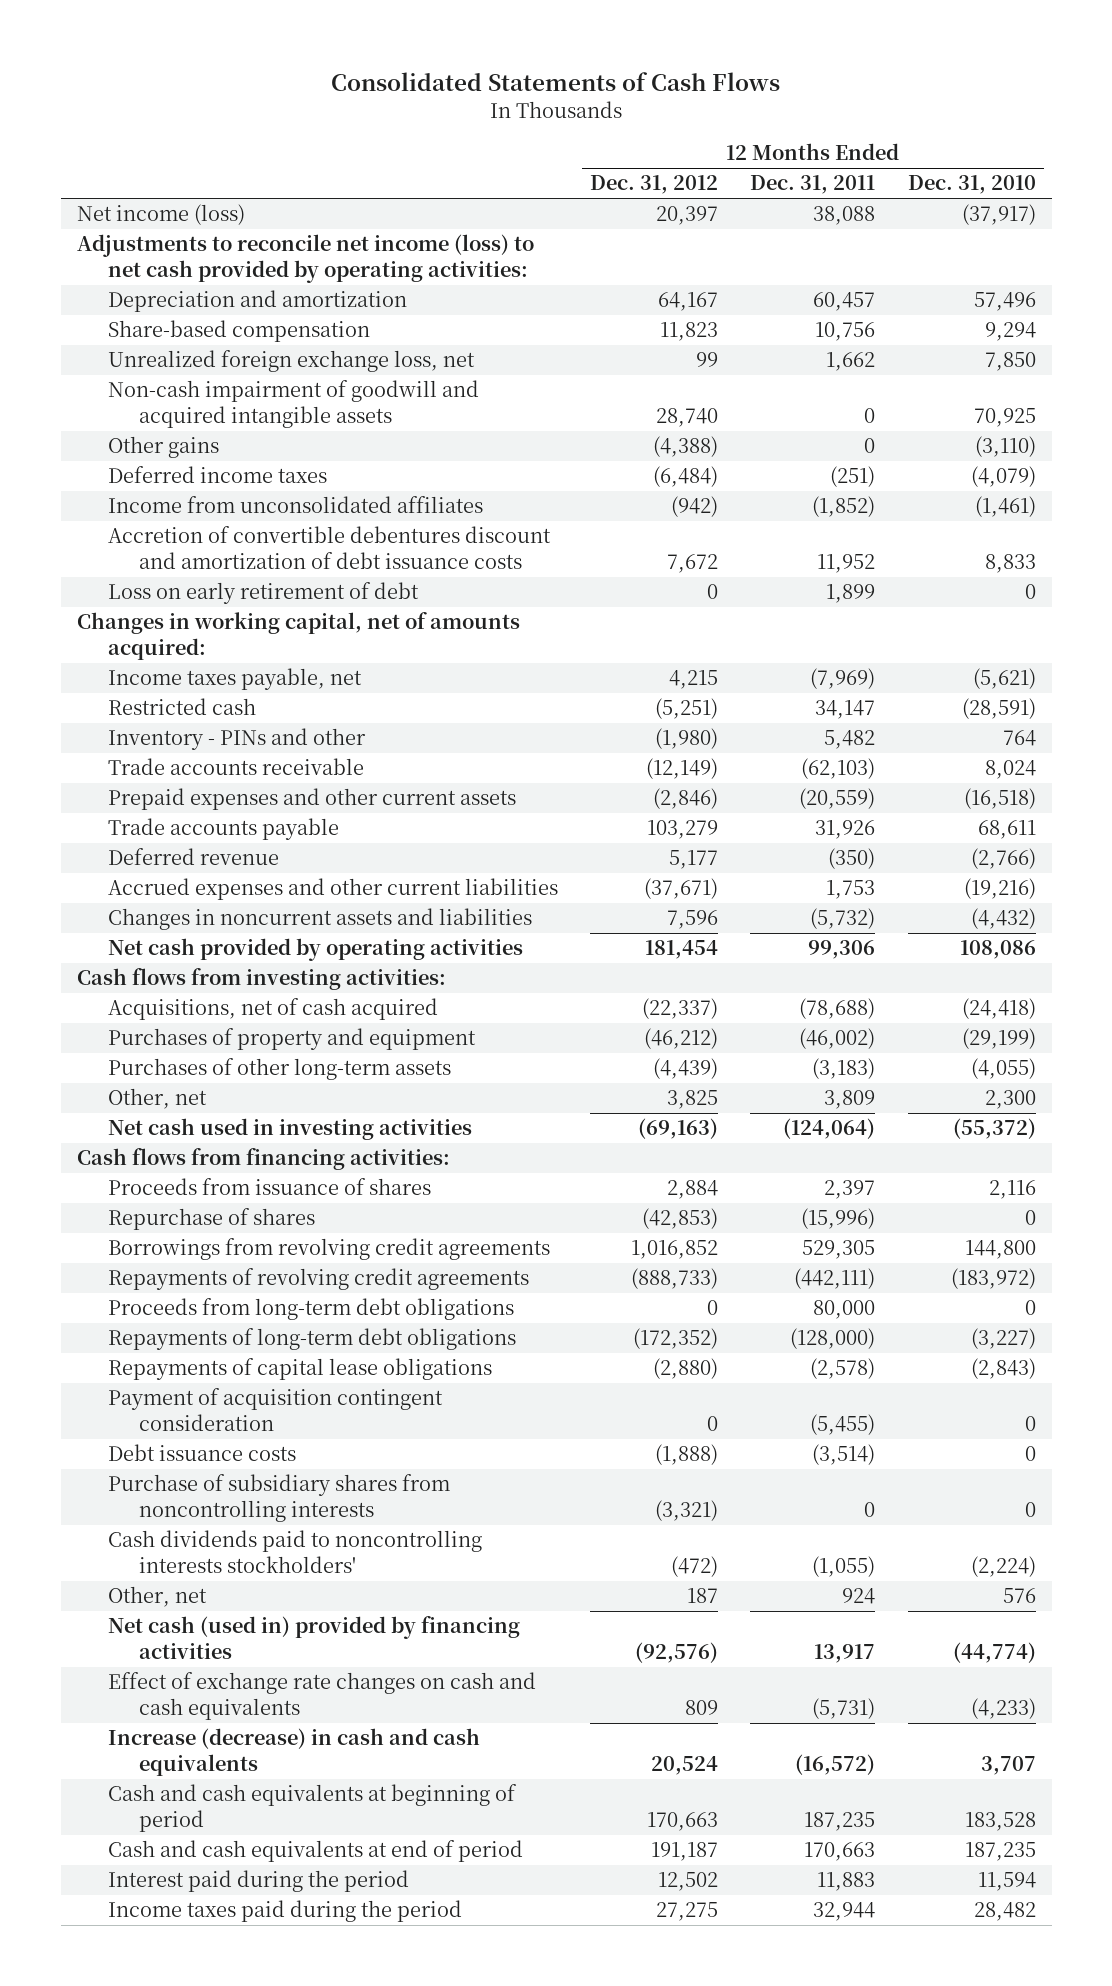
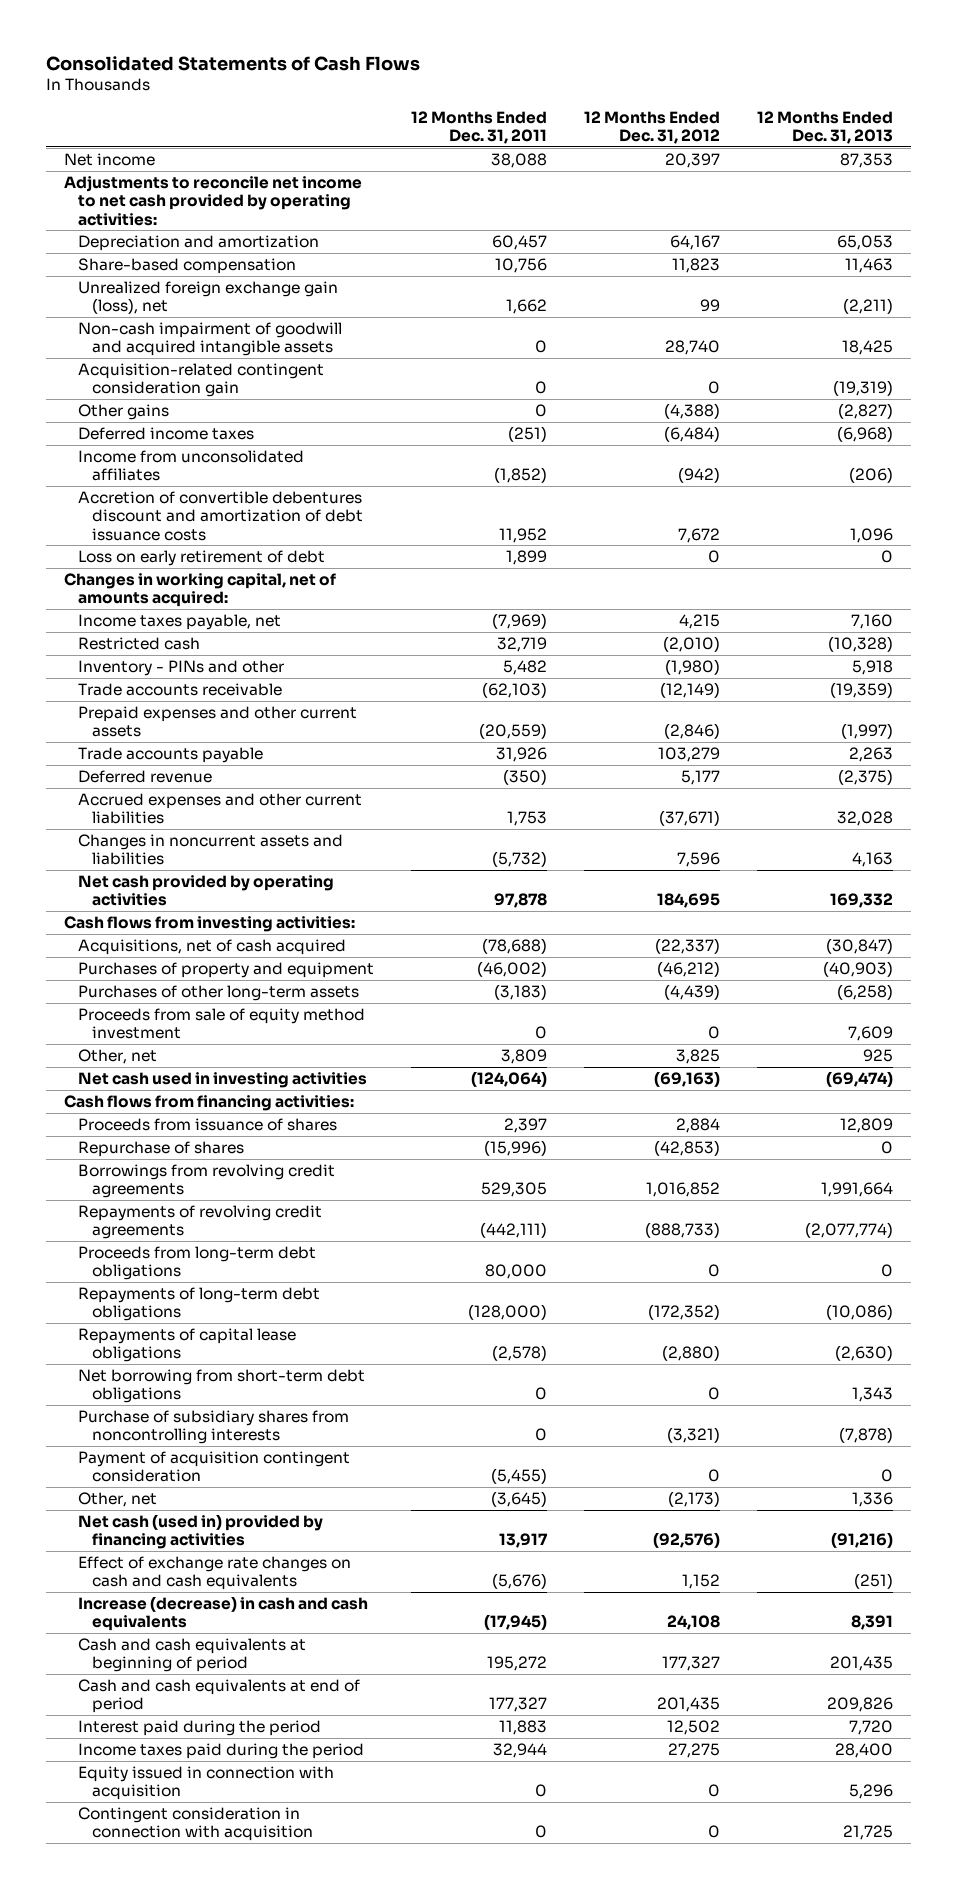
[907,175,1036,195] Dec. 31, 2010 -> none
none -> [756,110,893,145] 12 Months Ended Dec. 31, 2013
[76,204,245,226] Net income (loss) -> [63,152,155,166] Net income
[76,234,534,283] Adjustments to reconcile net income (loss) to net cash provided by operating activities: -> [63,175,362,226] Adjustments to reconcile net income to net cash provided by operating activities:
[107,350,475,373] Unrealized foreign exchange loss, net -> [77,280,338,315] Unrealized foreign exchange gain (loss), net
none -> [77,362,324,398] Acquisition-related contingent consideration gain
[654,698,718,720] (5,251) -> [662,635,720,652] (2,010)
[815,700,876,720] 34,147 -> [496,636,547,652] 32,719
[644,940,718,960] 181,454 -> [656,893,720,909] 184,695
[808,940,876,960] 99,306 -> [493,893,547,909] 97,878
none -> [77,1007,365,1040] Proceeds from sale of equity method investment
[107,1444,296,1462] Debt issuance costs -> none
none -> [77,1368,365,1404] Net borrowing from short-term debt obligations
[107,1530,482,1573] Cash dividends paid to noncontrolling interests stockholders' -> none
[107,1388,443,1431] Payment of acquisition contingent consideration -> [77,1450,350,1483] Payment of acquisition contingent consideration
[686,1588,718,1604] 187 -> [667,1490,720,1507] (2,173)
[842,1588,876,1605] 924 -> [490,1490,547,1507] (3,645)
[684,1699,718,1715] 809 -> [681,1574,720,1590] 1,152
[812,1697,876,1719] (5,731) -> [491,1573,547,1590] (5,676)
[650,1755,718,1775] 20,524 -> [666,1615,720,1631] 24,108
[795,1753,876,1775] (16,572) -> [483,1614,547,1631] (17,945)
[646,1811,718,1831] 170,663 -> [661,1656,720,1672] 177,327
[804,1811,876,1831] 187,235 -> [486,1656,547,1672] 195,272
[650,1842,718,1862] 191,187 -> [656,1697,720,1713] 201,435
[804,1842,876,1862] 170,663 -> [488,1697,547,1713] 177,327
none -> [77,1765,334,1801] Equity issued in connection with acquisition
none -> [77,1806,313,1842] Contingent consideration in connection with acquisition

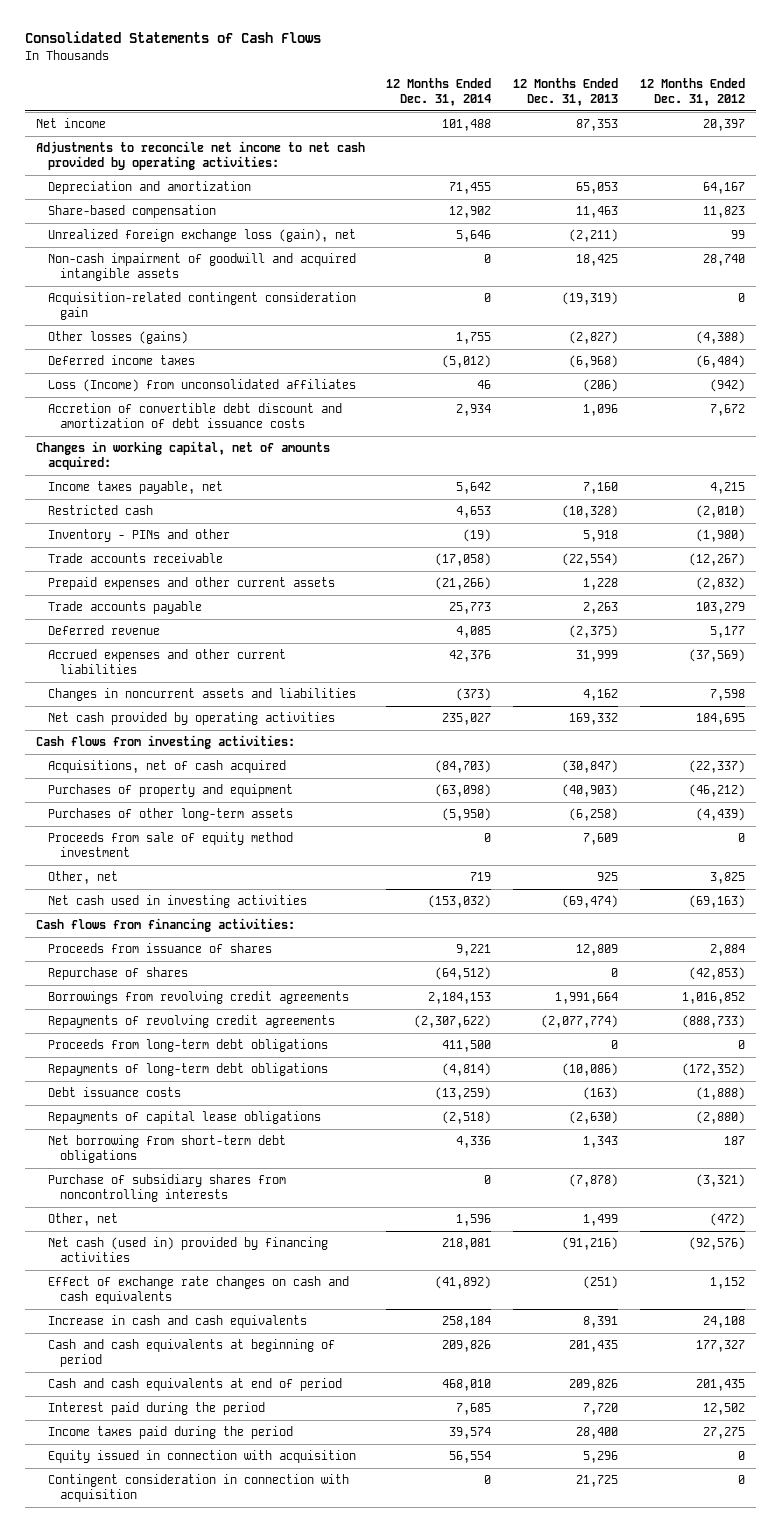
[410,110,547,145] 12 Months Ended Dec. 31, 2011 -> none
none -> [386,77,492,107] 12 Months Ended Dec. 31, 2014
[77,280,338,315] Unrealized foreign exchange gain (loss), net -> [47,229,356,243] Unrealized foreign exchange loss (gain), net
[77,403,169,420] Other gains -> [47,331,188,345] Other losses (gains)
[77,549,325,566] Loss on early retirement of debt -> none
[77,449,304,482] Income from unconsolidated affiliates -> [47,379,356,393] Loss (Income) from unconsolidated affiliates
[77,490,363,541] Accretion of convertible debentures discount and amortization of debt issuance costs -> [47,403,342,429] Accretion of convertible debt discount and amortization of debt issuance costs
[659,681,720,698] (12,149) -> [688,553,745,567] (12,267)
[829,681,893,698] (19,359) -> [562,553,619,567] (22,554)
[663,723,720,740] (2,846) -> [695,577,745,591] (2,832)
[840,723,893,740] (1,997) -> [583,578,619,591] 1,228
[658,810,720,827] (37,671) -> [688,649,745,663] (37,569)
[836,811,893,827] 32,028 -> [576,650,619,663] 31,999
[676,852,720,868] 7,596 -> [709,689,745,702] 7,598
[851,852,893,868] 4,163 -> [583,689,619,702] 4,162
none -> [47,1087,181,1098] Debt issuance costs
[707,1387,720,1401] 0 -> [723,1136,745,1146] 187
[77,1450,350,1483] Payment of acquisition contingent consideration -> none
[667,1490,720,1507] (2,173) -> [709,1213,745,1227] (472)
[851,1491,893,1507] 1,336 -> [583,1214,619,1227] 1,499
[77,1595,368,1632] Increase (decrease) in cash and cash equivalents -> [47,1315,307,1329] Increase in cash and cash equivalents

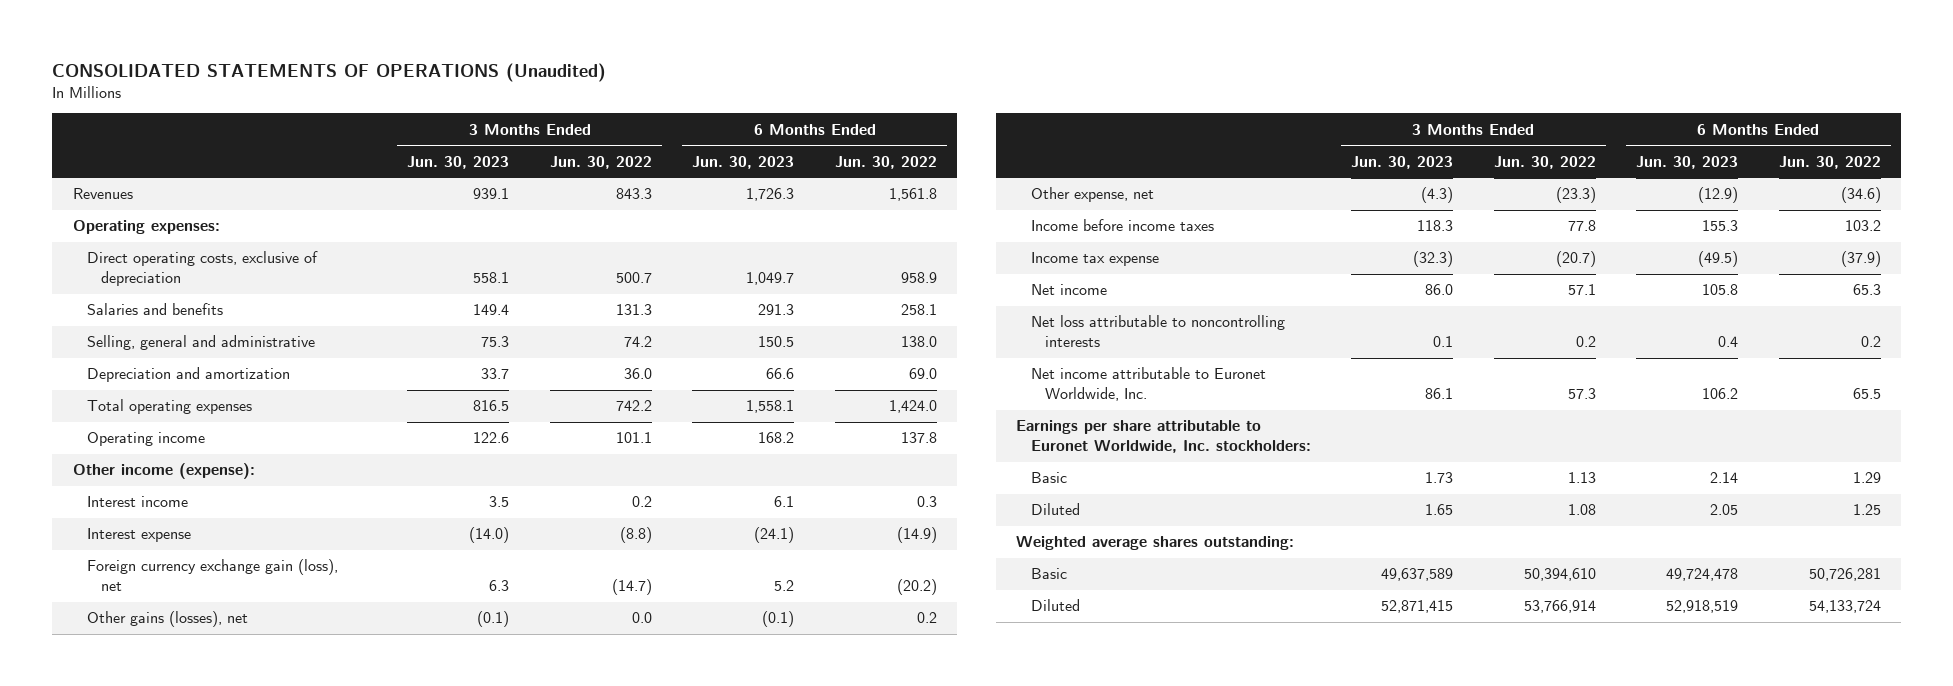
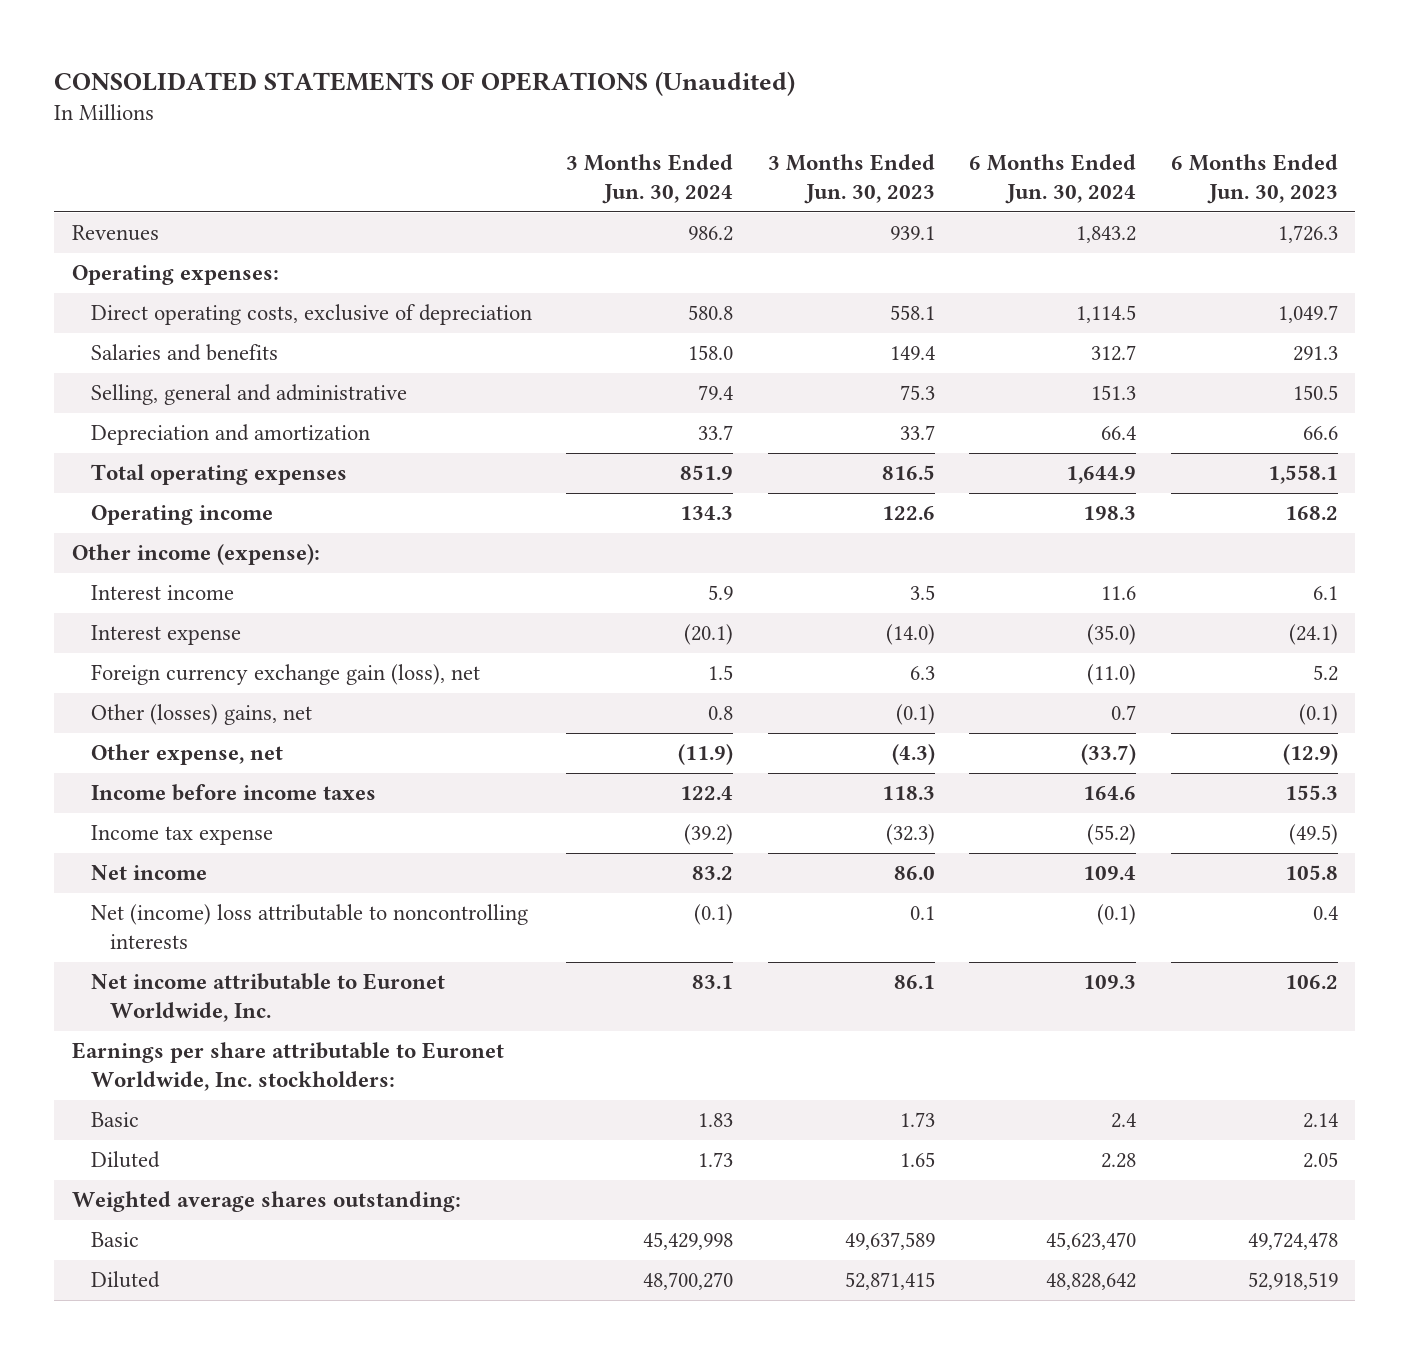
[549,155,652,169] Jun. 30, 2022 -> none
[834,155,937,169] Jun. 30, 2022 -> none
none -> [566,154,734,205] 3 Months Ended Jun. 30, 2024
none -> [969,154,1137,205] 6 Months Ended Jun. 30, 2024
[86,611,248,628] Other gains (losses), net -> [90,704,312,726] Other (losses) gains, net
[1030,315,1285,348] Net loss attributable to noncontrolling interests -> [90,904,528,950] Net (income) loss attributable to noncontrolling interests

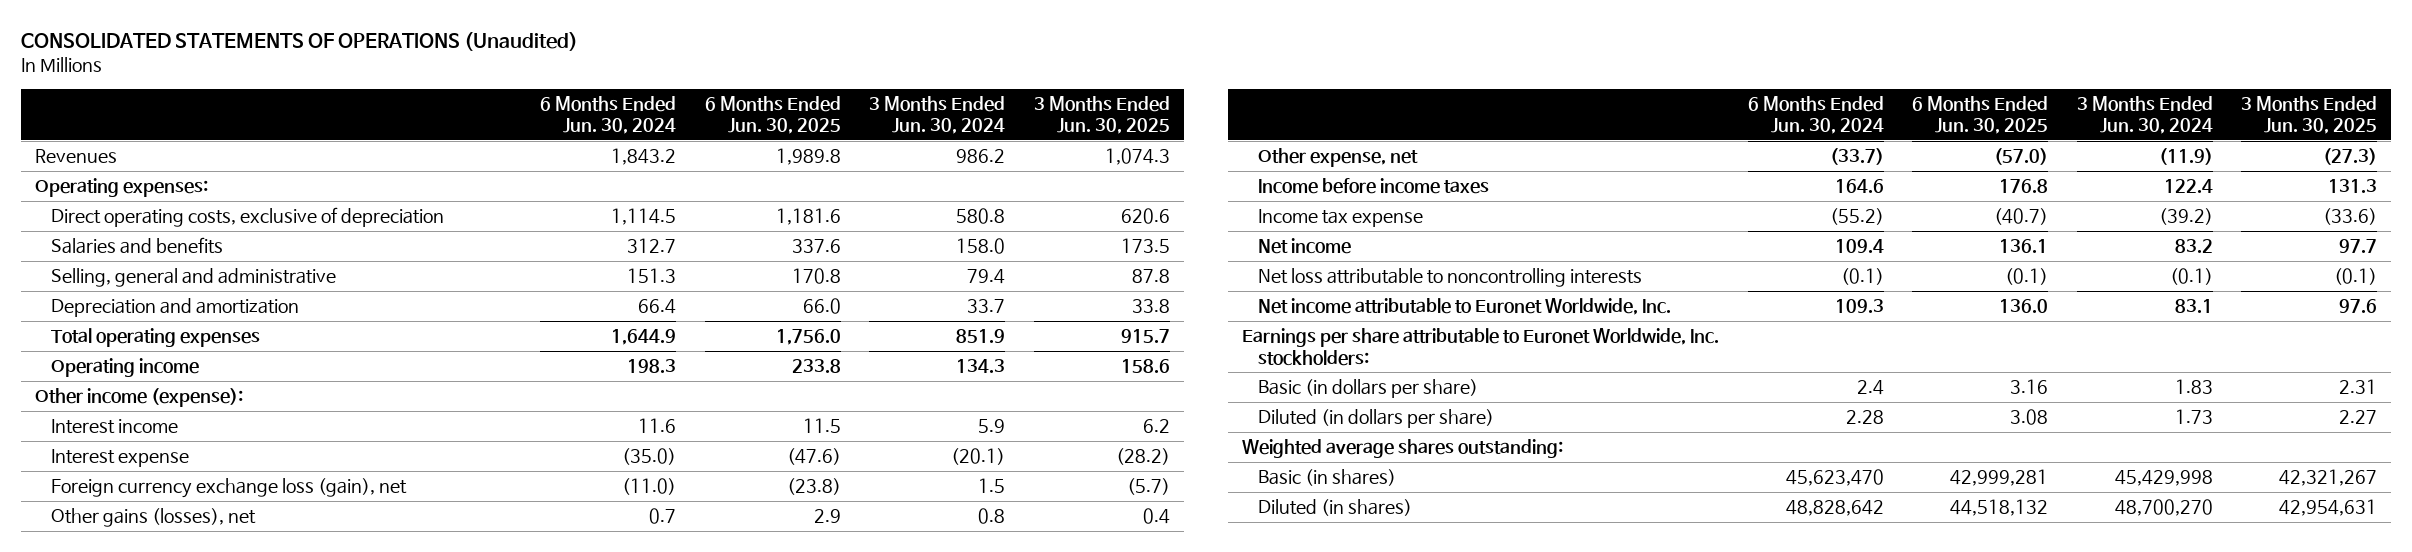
[767,154,935,205] 3 Months Ended Jun. 30, 2023 -> none
[1170,154,1338,205] 6 Months Ended Jun. 30, 2023 -> none
none -> [704,95,841,135] 6 Months Ended Jun. 30, 2025
none -> [1033,95,1170,135] 3 Months Ended Jun. 30, 2025
[90,664,480,686] Foreign currency exchange gain (loss), net -> [50,478,407,499] Foreign currency exchange loss (gain), net
[90,704,312,726] Other (losses) gains, net -> [50,508,256,528] Other gains (losses), net
[90,904,528,950] Net (income) loss attributable to noncontrolling interests -> [1258,268,1643,288] Net loss attributable to noncontrolling interests
[90,1112,139,1128] Basic -> [1258,379,1479,399] Basic (in dollars per share)
[90,1151,160,1169] Diluted -> [1258,409,1495,429] Diluted (in dollars per share)
[90,1232,139,1248] Basic -> [1258,469,1397,487] Basic (in shares)
[90,1271,160,1289] Diluted -> [1258,499,1413,517] Diluted (in shares)

